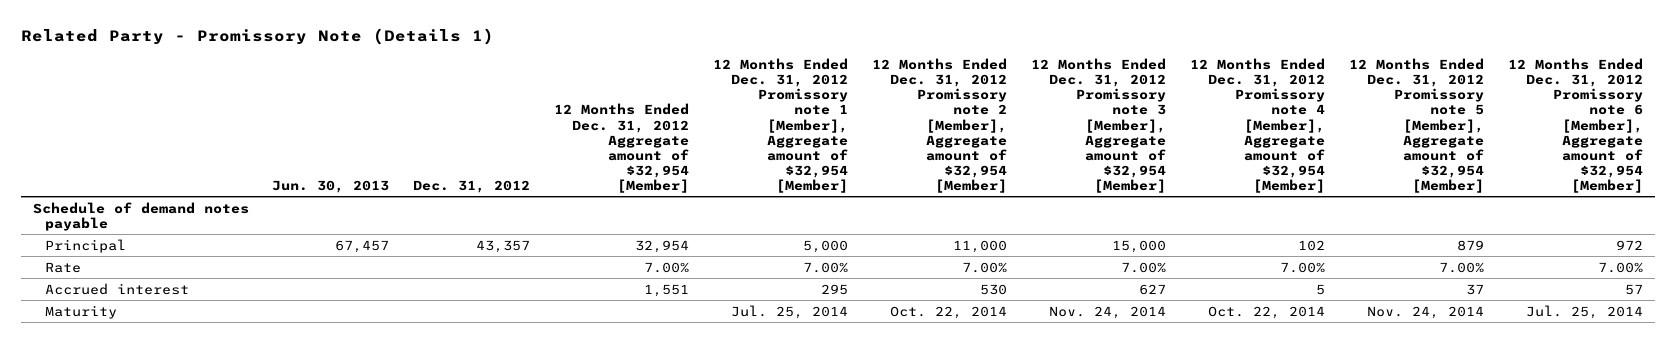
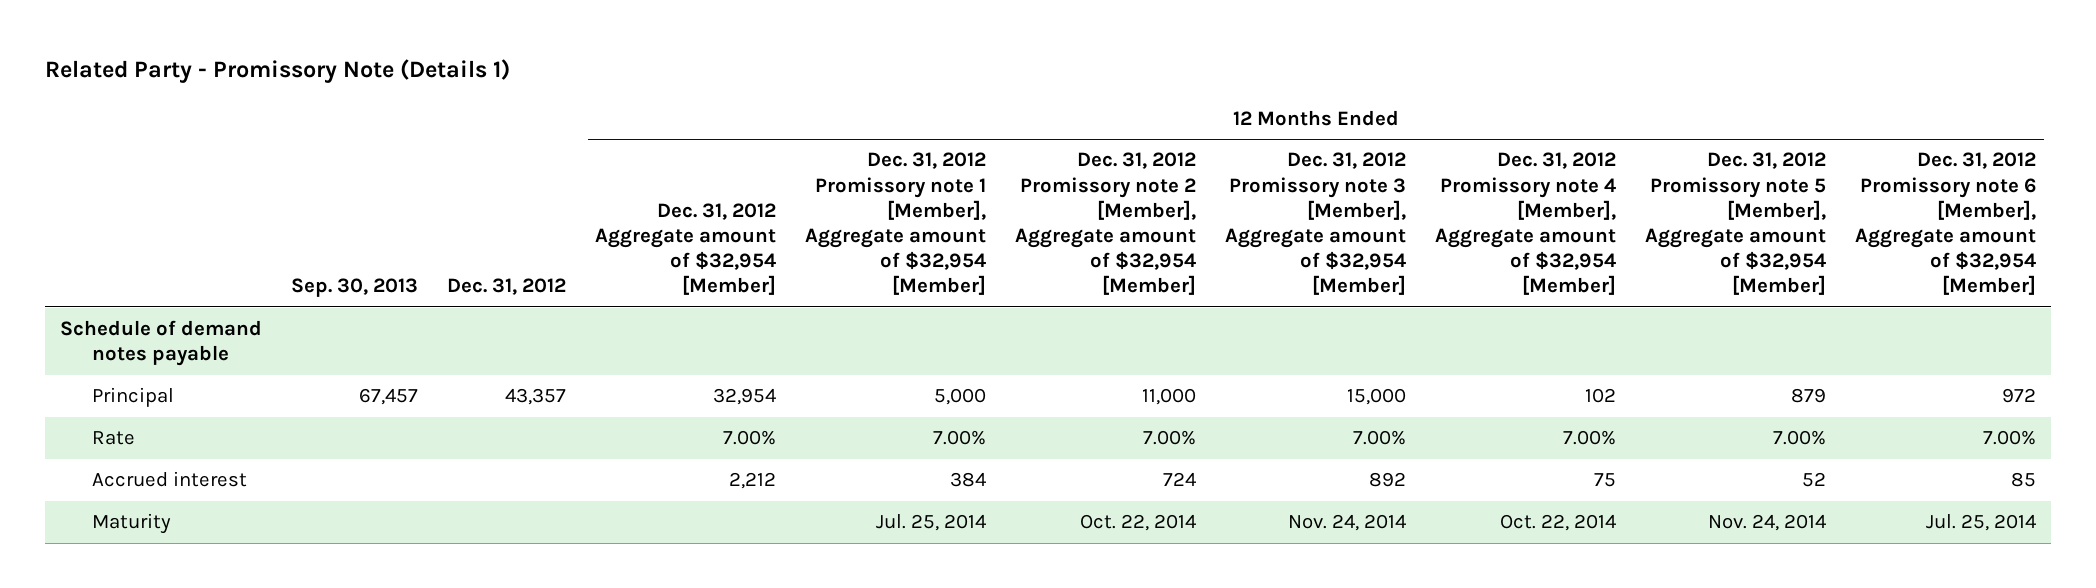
[272,179,390,193] Jun. 30, 2013 -> none
none -> [290,278,418,298] Sep. 30, 2013
[644,283,690,297] 1,551 -> [728,472,776,490] 2,212
[821,283,849,295] 295 -> [950,472,987,488] 384
[980,283,1008,295] 530 -> [1163,472,1197,487] 724
[1139,283,1167,295] 627 -> [1369,472,1407,488] 892
[1315,283,1325,295] 5 -> [1594,473,1617,488] 75
[1465,283,1484,295] 37 -> [1802,472,1827,488] 52
[1624,283,1643,295] 57 -> [2011,472,2037,488] 85

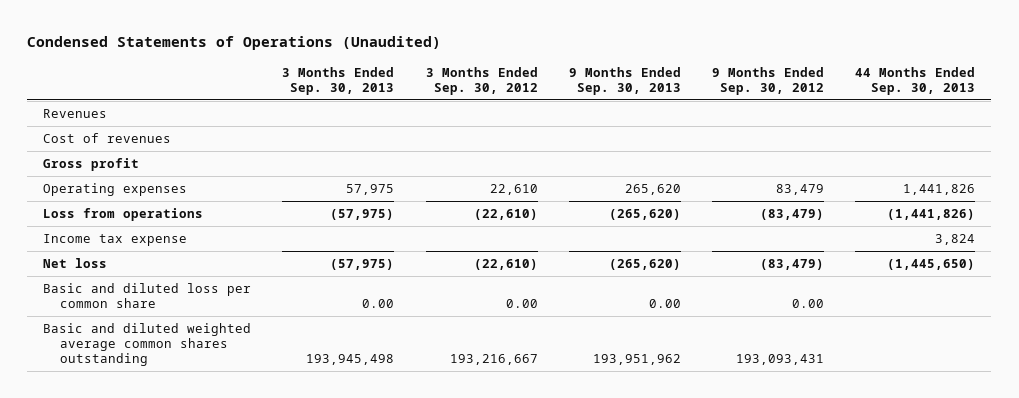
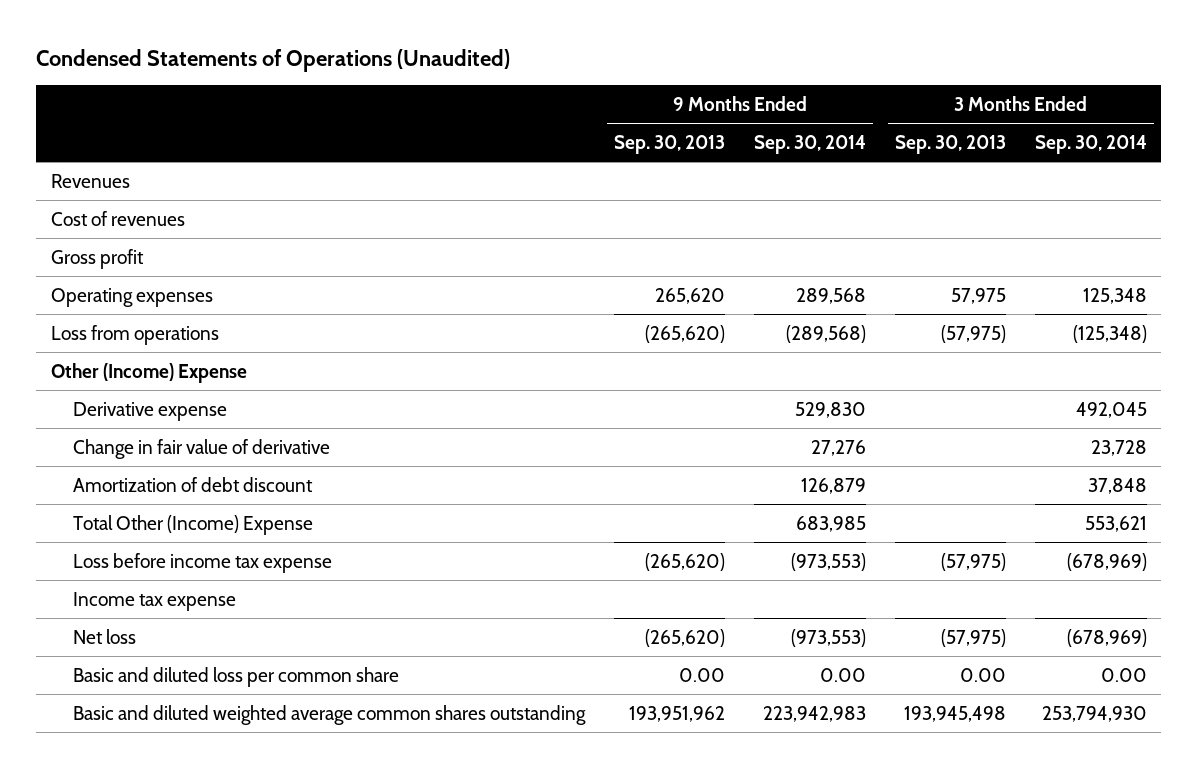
[425,66,538,95] 3 Months Ended Sep. 30, 2012 -> none
[712,66,825,95] 9 Months Ended Sep. 30, 2012 -> none
[855,66,976,95] 44 Months Ended Sep. 30, 2013 -> none
none -> [753,134,866,154] Sep. 30, 2014
none -> [1034,134,1147,154] Sep. 30, 2014
none -> [50,362,247,383] Other (Income) Expense
none -> [72,401,227,421] Derivative expense
none -> [72,438,330,459] Change in fair value of derivative
none -> [72,476,313,492] Amortization of debt discount
none -> [72,514,313,535] Total Other (Income) Expense
none -> [72,552,332,573] Loss before income tax expense

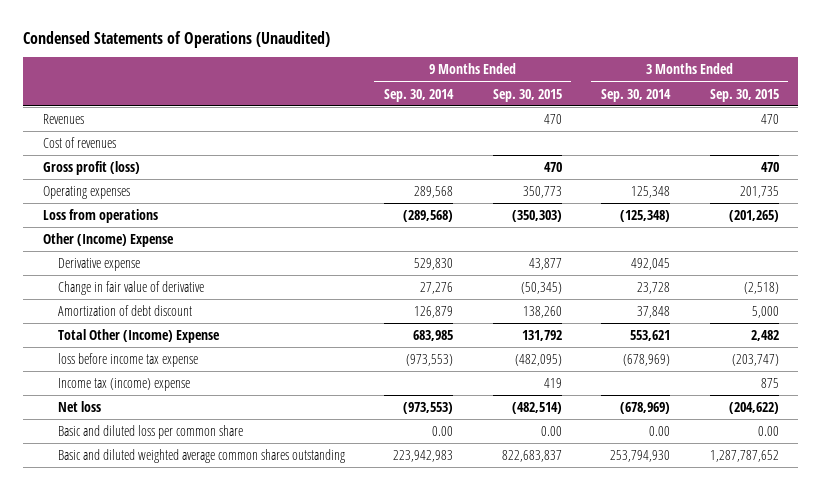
[613,134,725,154] Sep. 30, 2013 -> none
[894,134,1006,154] Sep. 30, 2013 -> none
none -> [492,88,562,102] Sep. 30, 2015
none -> [709,88,779,102] Sep. 30, 2015
[50,248,144,269] Gross profit -> [42,160,140,175] Gross profit (loss)
[72,552,332,573] Loss before income tax expense -> [57,352,198,367] loss before income tax expense
[72,591,236,611] Income tax expense -> [57,377,190,391] Income tax (income) expense

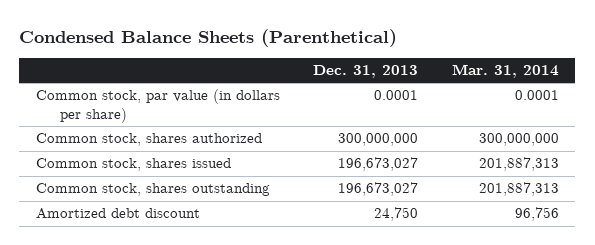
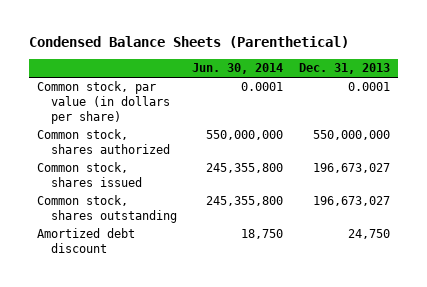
[451,64,559,79] Mar. 31, 2014 -> none
none -> [192,63,284,75] Jun. 30, 2014
[338,133,419,147] 300,000,000 -> [312,130,390,141] 550,000,000

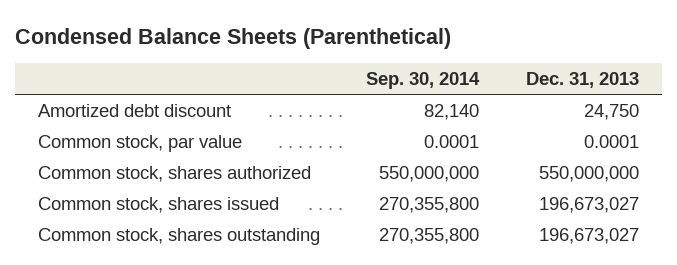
[192,63,284,75] Jun. 30, 2014 -> none
none -> [366,71,481,89] Sep. 30, 2014
[36,228,135,254] Amortized debt discount -> [38,104,232,118] Amortized debt discount
[36,81,171,125] Common stock, par value (in dollars per share) -> [38,135,243,153] Common stock, par value

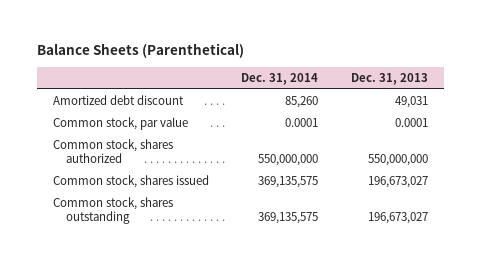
[15,28,452,50] Condensed Balance Sheets (Parenthetical) -> [36,42,244,58] Balance Sheets (Parenthetical)
[366,71,481,89] Sep. 30, 2014 -> none
none -> [241,72,319,85] Dec. 31, 2014
[583,104,639,121] 24,750 -> [394,96,428,109] 49,031

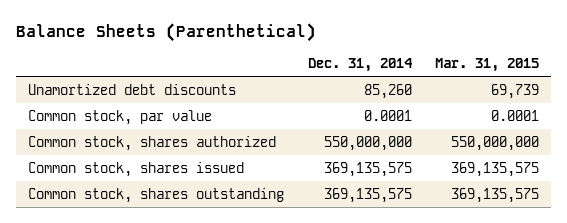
[350,72,428,85] Dec. 31, 2013 -> none
none -> [435,57,540,72] Mar. 31, 2015
[52,95,184,106] Amortized debt discount -> [27,83,236,95] Unamortized debt discounts

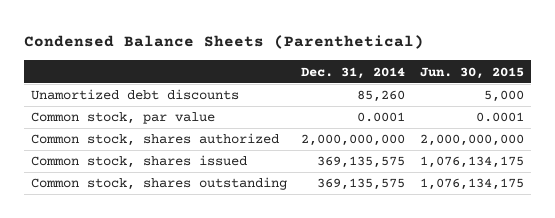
[16,22,317,42] Balance Sheets (Parenthetical) -> [24,35,425,50] Condensed Balance Sheets (Parenthetical)
[435,57,540,72] Mar. 31, 2015 -> none
none -> [419,66,524,79] Jun. 30, 2015
[323,135,412,151] 550,000,000 -> [301,134,406,147] 2,000,000,000

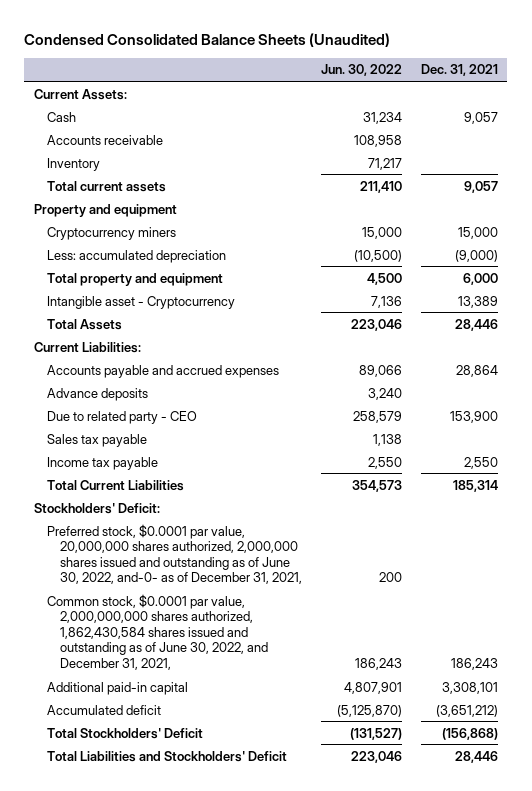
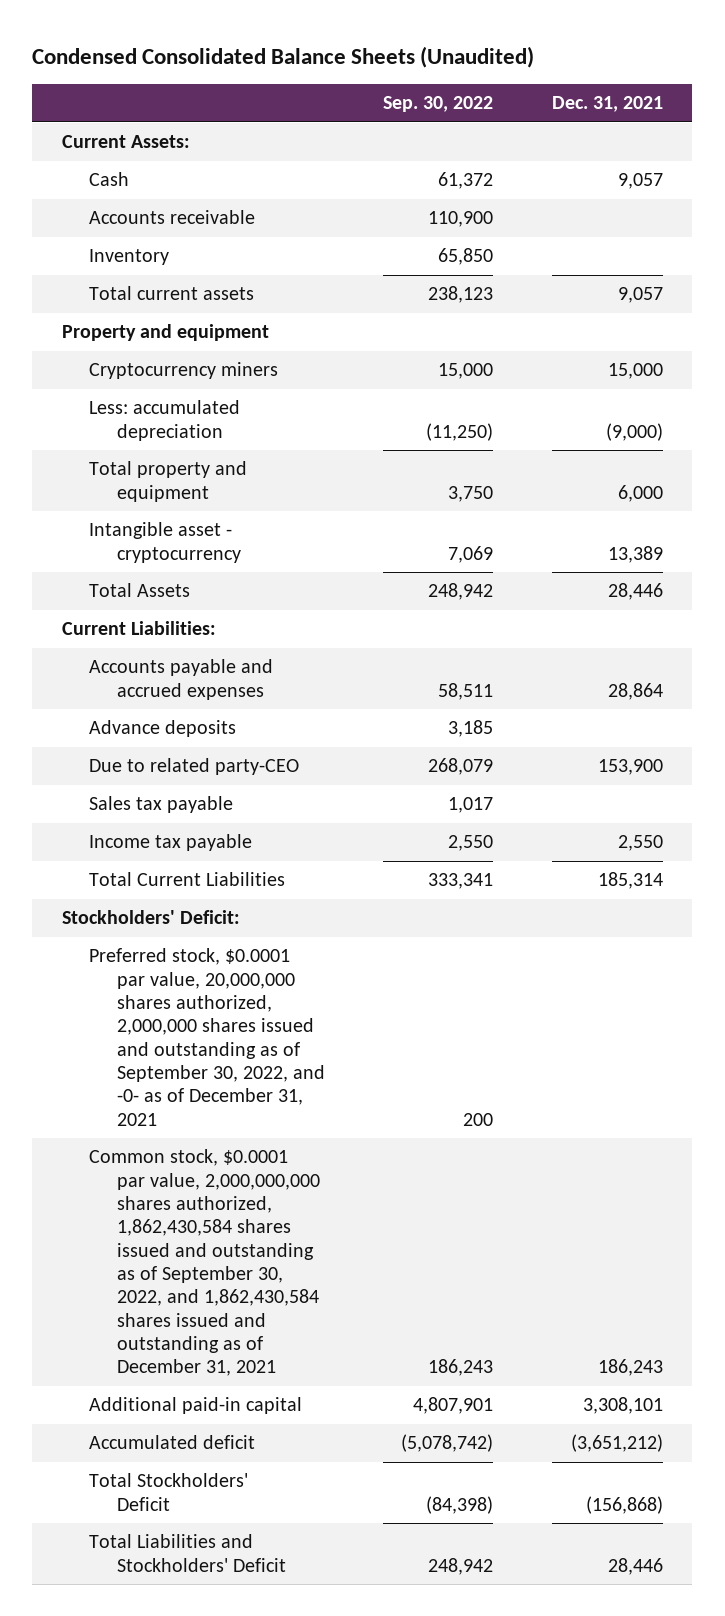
[320,64,402,77] Jun. 30, 2022 -> none
none -> [383,96,494,113] Sep. 30, 2022
[46,295,235,309] Intangible asset - Cryptocurrency -> [89,522,241,563] Intangible asset - cryptocurrency
[46,410,197,424] Due to related party - CEO -> [89,758,300,776] Due to related party-CEO
[46,523,302,585] Preferred stock, $0.0001 par value, 20,000,000 shares authorized, 2,000,000 shares issued and outstanding as of June 30, 2022, and-0- as of December 31, 2021, -> [89,948,325,1126] Preferred stock, $0.0001 par value, 20,000,000 shares authorized, 2,000,000 shares issued and outstanding as of September 30, 2022, and -0- as of December 31, 2021
[46,593,268,670] Common stock, $0.0001 par value, 2,000,000,000 shares authorized, 1,862,430,584 shares issued and outstanding as of June 30, 2022, and December 31, 2021, -> [89,1149,320,1377] Common stock, $0.0001 par value, 2,000,000,000 shares authorized, 1,862,430,584 shares issued and outstanding as of September 30, 2022, and 1,862,430,584 shares issued and outstanding as of December 31, 2021

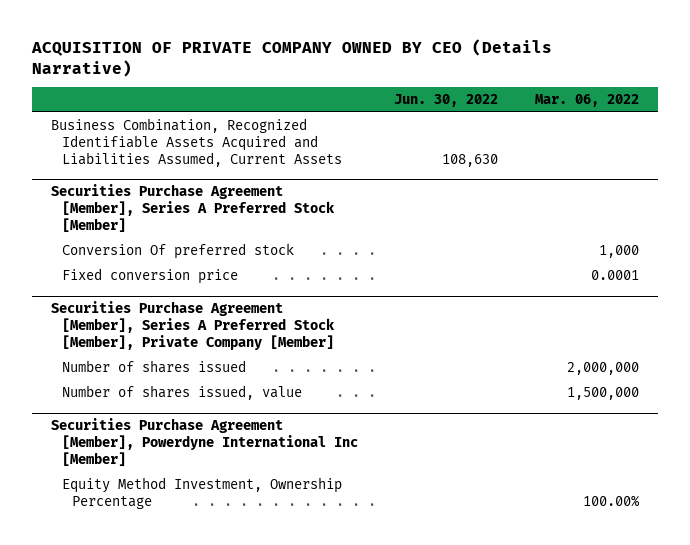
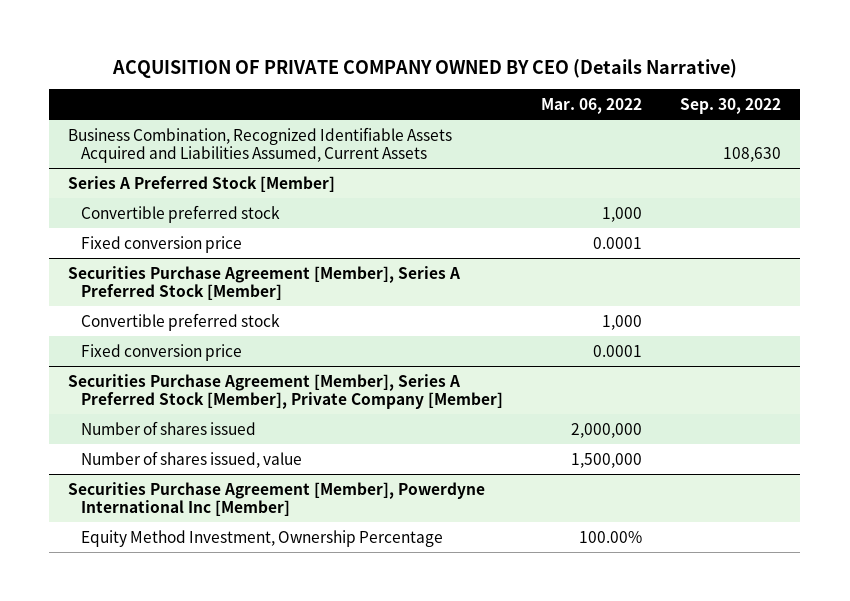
[394,94,499,108] Jun. 30, 2022 -> none
none -> [680,98,782,115] Sep. 30, 2022
none -> [68,175,336,192] Series A Preferred Stock [Member]
none -> [80,204,280,223] Convertible preferred stock
none -> [80,235,242,253] Fixed conversion price
[61,242,294,259] Conversion Of preferred stock -> none
none -> [80,312,280,331] Convertible preferred stock

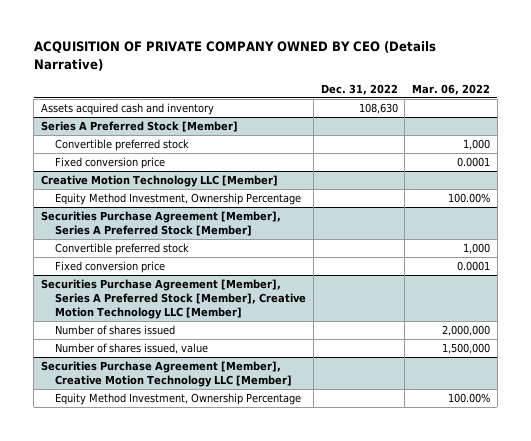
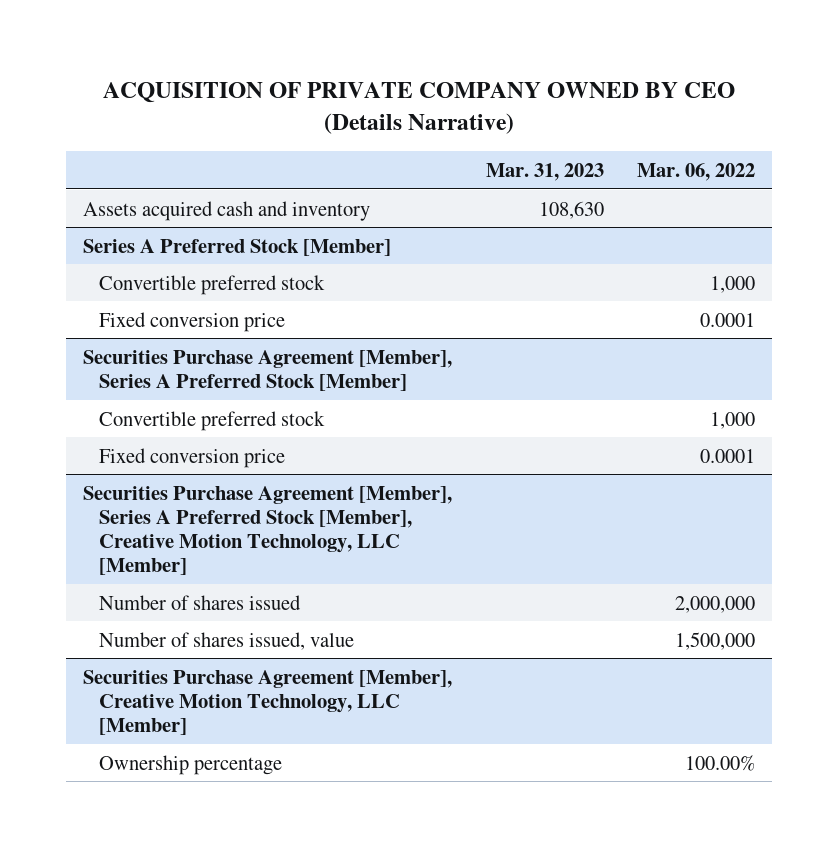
[320,84,398,96] Dec. 31, 2022 -> none
none -> [485,162,604,181] Mar. 31, 2023
[41,175,279,188] Creative Motion Technology LLC [Member] -> none
[55,193,302,206] Equity Method Investment, Ownership Percentage -> none
[41,279,307,319] Securities Purchase Agreement [Member], Series A Preferred Stock [Member], Creative Motion Technology LLC [Member] -> [83,485,453,575] Securities Purchase Agreement [Member], Series A Preferred Stock [Member], Creative Motion Technology, LLC [Member]
[41,361,293,388] Securities Purchase Agreement [Member], Creative Motion Technology LLC [Member] -> [83,669,453,735] Securities Purchase Agreement [Member], Creative Motion Technology, LLC [Member]
[55,393,302,406] Equity Method Investment, Ownership Percentage -> [99,754,283,775] Ownership percentage

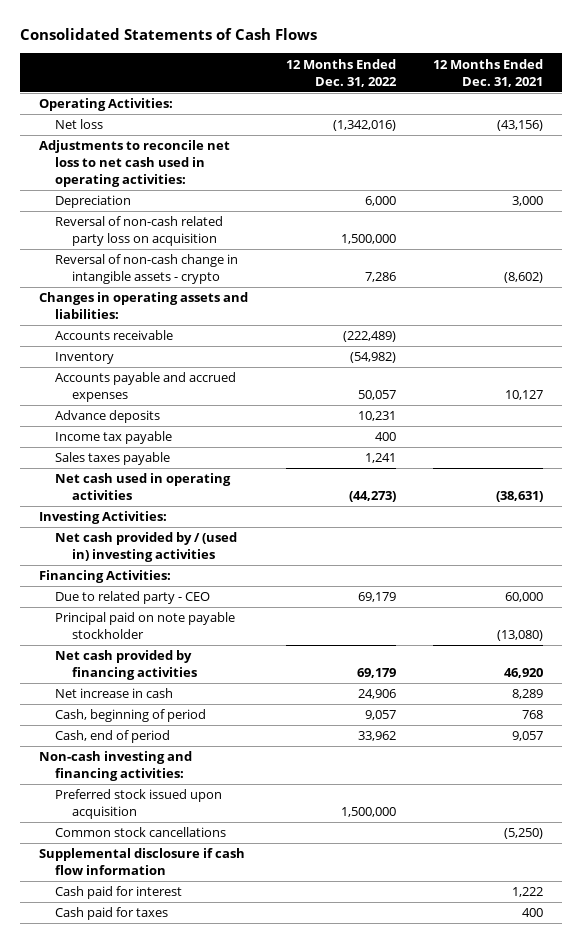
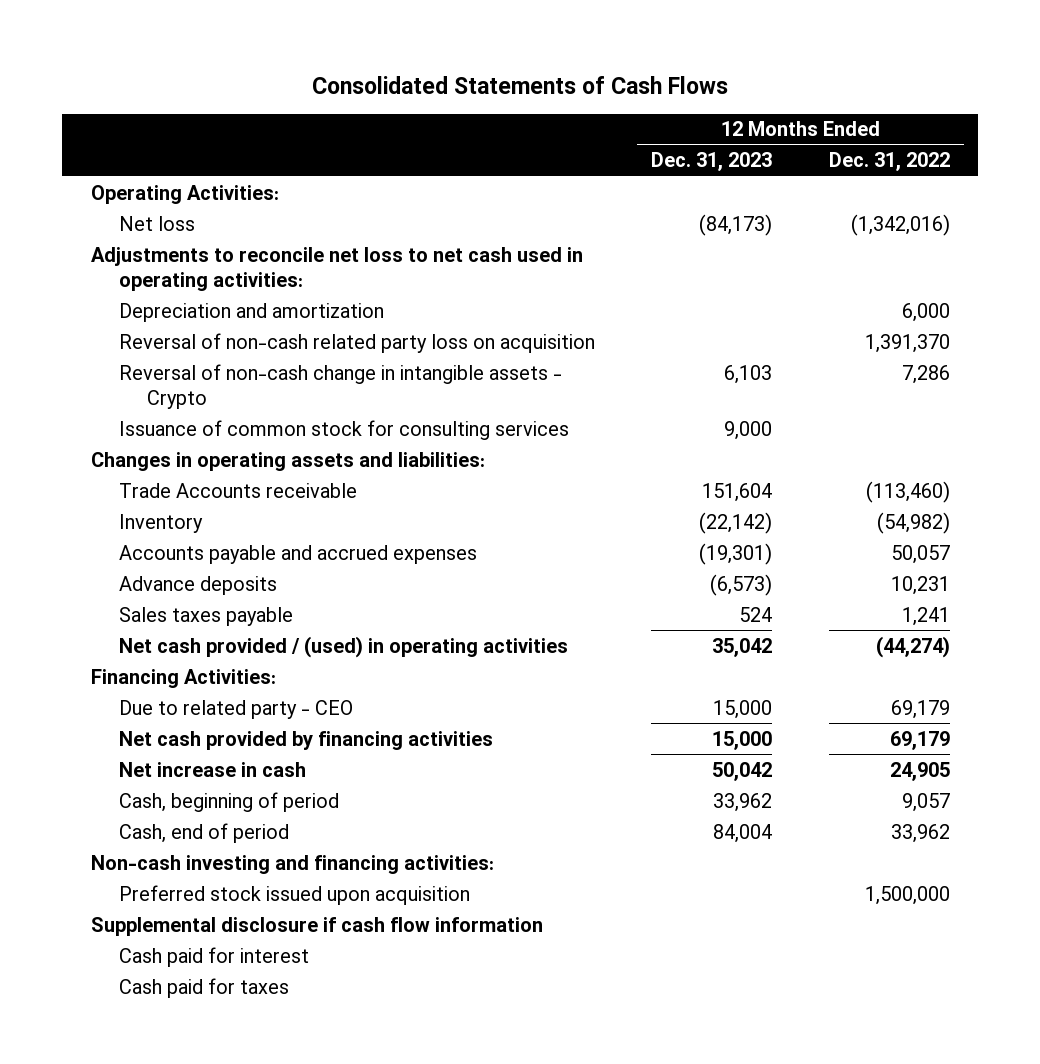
[433,58,544,87] 12 Months Ended Dec. 31, 2021 -> none
none -> [651,152,773,172] Dec. 31, 2023
[55,195,132,209] Depreciation -> none
none -> [119,302,385,322] Depreciation and amortization
[340,234,396,245] 1,500,000 -> [864,333,950,353] 1,391,370
[55,254,239,285] Reversal of non-cash change in intangible assets - crypto -> [119,363,563,409] Reversal of non-cash change in intangible assets - Crypto
none -> [119,419,570,440] Issuance of common stock for consulting services
[55,330,174,341] Accounts receivable -> [119,482,358,498] Trade Accounts receivable
[342,331,396,343] (222,489) -> [865,480,950,503] (113,460)
[55,431,173,445] Income tax payable -> none
[38,511,167,525] Investing Activities: -> none
[55,532,238,563] Net cash provided by / (used in) investing activities -> none
[55,473,232,501] Net cash used in operating activities -> [119,635,569,658] Net cash provided / (used) in operating activities
[348,491,396,503] (44,273) -> [875,635,950,658] (44,274)
[55,612,236,640] Principal paid on note payable stockholder -> none
[357,689,396,700] 24,906 -> [889,761,950,781] 24,905
[55,827,227,838] Common stock cancellations -> none

